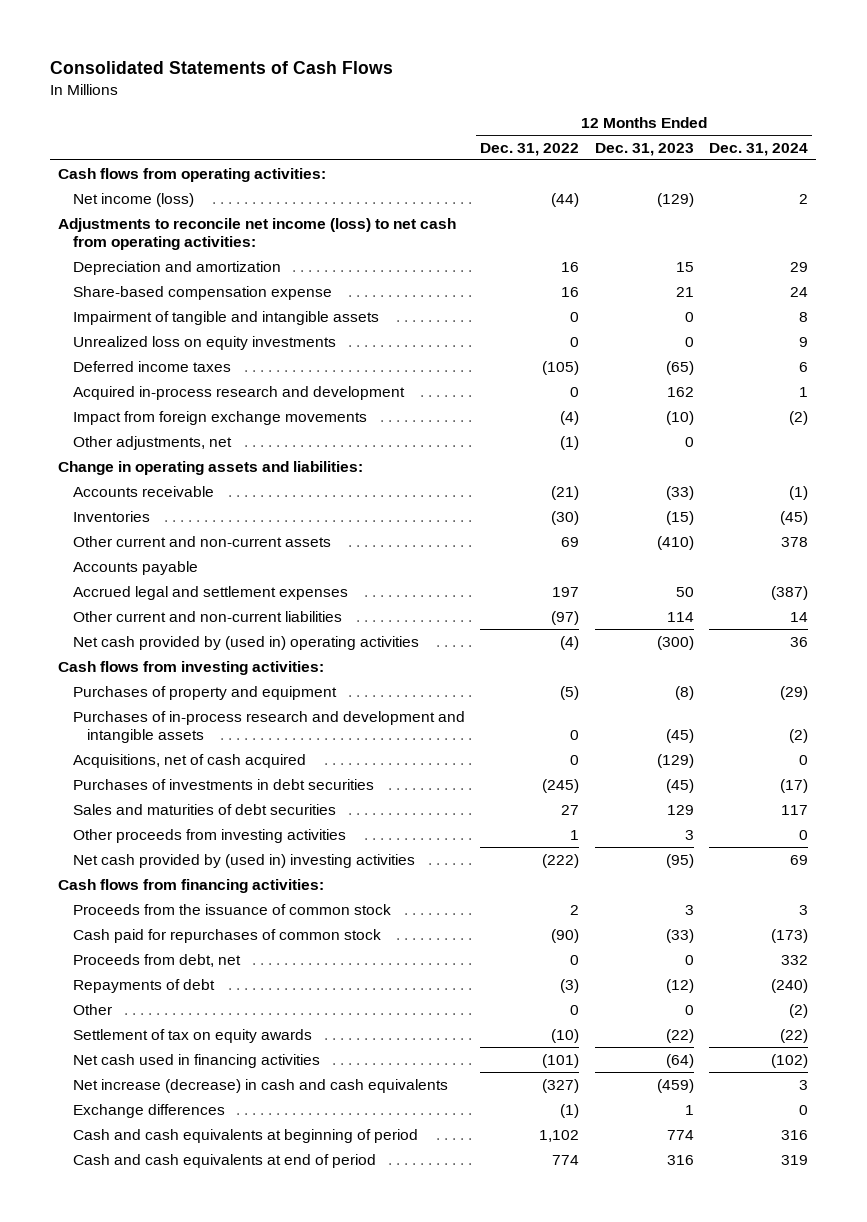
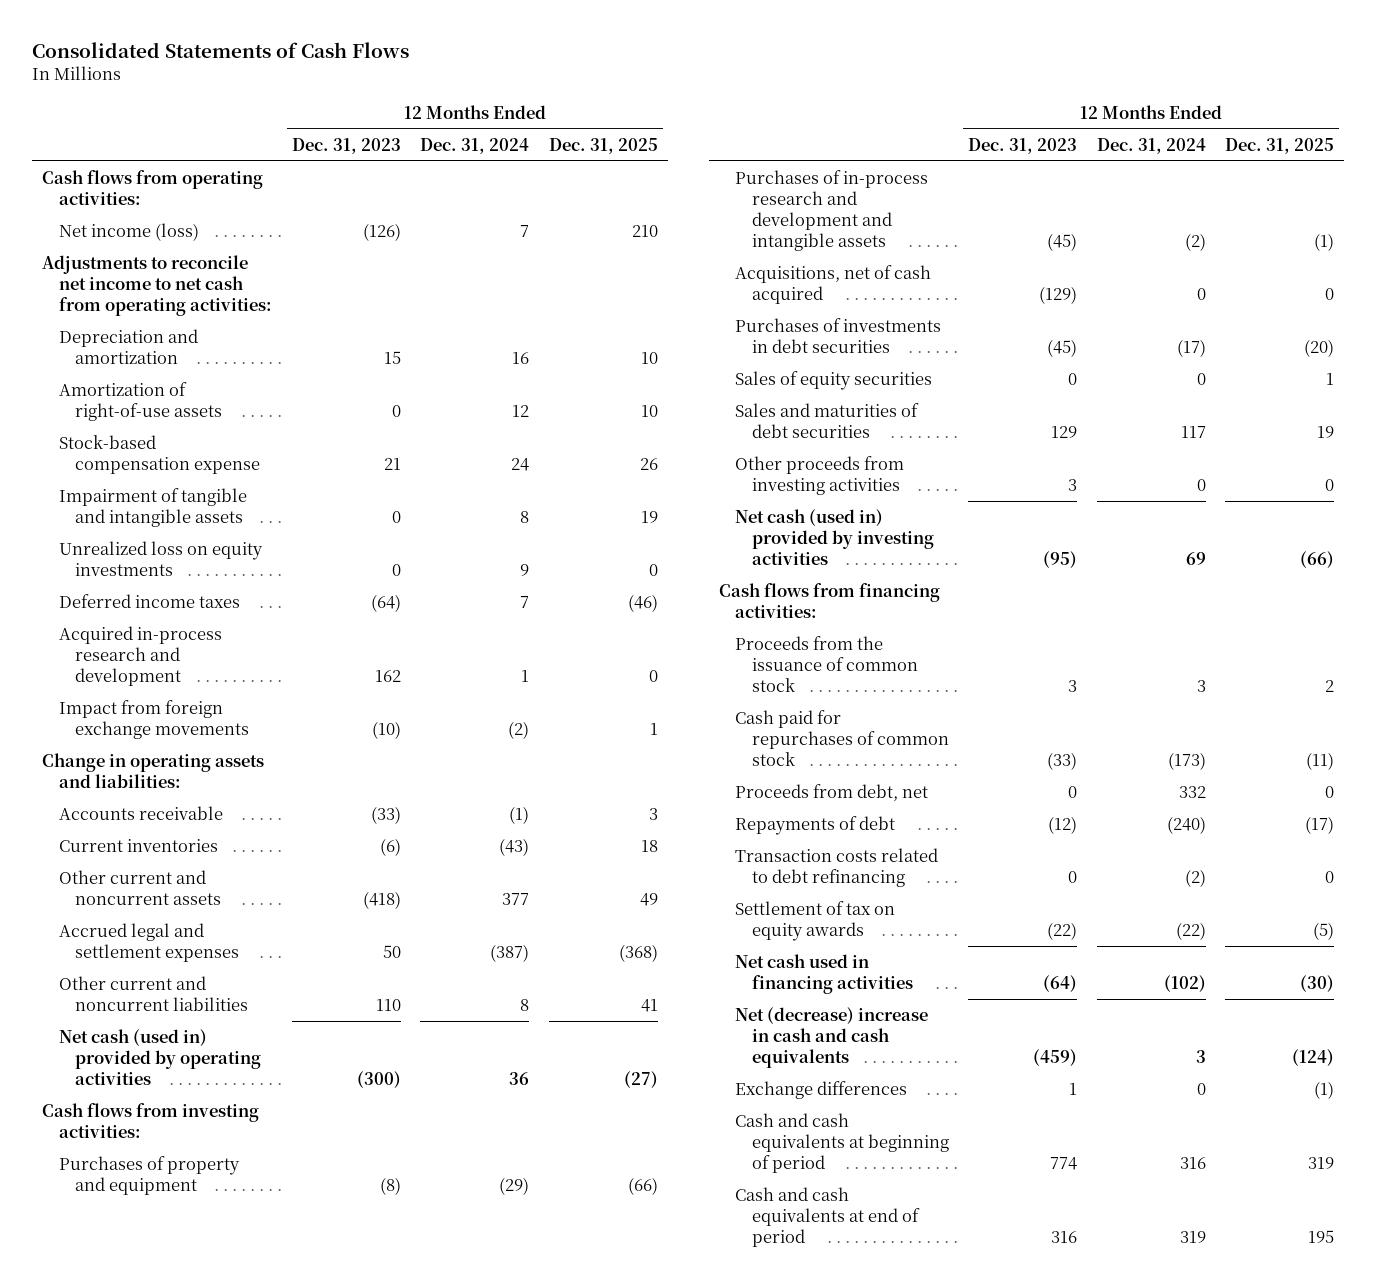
[480,142,580,156] Dec. 31, 2022 -> none
none -> [548,137,658,154] Dec. 31, 2025
[656,192,694,207] (129) -> [362,223,401,242] (126)
[799,193,809,204] 2 -> [520,225,530,238] 7
[58,217,457,250] Adjustments to reconcile net income (loss) to net cash from operating activities: -> [42,255,272,317] Adjustments to reconcile net income to net cash from operating activities:
[790,261,809,272] 29 -> [512,352,530,365] 16
none -> [58,382,222,422] Amortization of right-of-use assets
[72,285,332,300] Share-based compensation expense -> [58,435,260,475] Stock-based compensation expense
[665,360,694,375] (65) -> [370,594,401,613] (64)
[799,361,809,372] 6 -> [520,596,530,609] 7
[72,435,232,450] Other adjustments, net -> none
[72,560,198,575] Accounts payable -> none
[72,510,150,522] Inventories -> [58,839,218,853] Current inventories
[665,510,694,525] (15) -> [379,838,401,857] (6)
[780,510,809,525] (45) -> [499,838,530,857] (43)
[72,535,331,547] Other current and non-current assets -> [58,870,221,906] Other current and noncurrent assets
[656,535,694,550] (410) -> [362,891,401,910] (418)
[781,536,809,547] 378 -> [502,893,530,906] 377
[72,610,342,622] Other current and non-current liabilities -> [58,976,248,1012] Other current and noncurrent liabilities
[666,611,694,622] 114 -> [375,999,401,1012] 110
[790,611,809,622] 14 -> [520,999,530,1012] 8
[72,635,419,650] Net cash provided by (used in) operating activities -> [58,1029,261,1086] Net cash (used in) provided by operating activities
none -> [735,371,933,391] Sales of equity securities
[72,853,415,868] Net cash provided by (used in) investing activities -> [735,509,934,566] Net cash (used in) provided by investing activities
[72,1003,112,1015] Other -> none
none -> [735,848,939,888] Transaction costs related to debt refinancing
[72,1078,448,1093] Net increase (decrease) in cash and cash equivalents -> [735,1007,929,1069] Net (decrease) increase in cash and cash equivalents

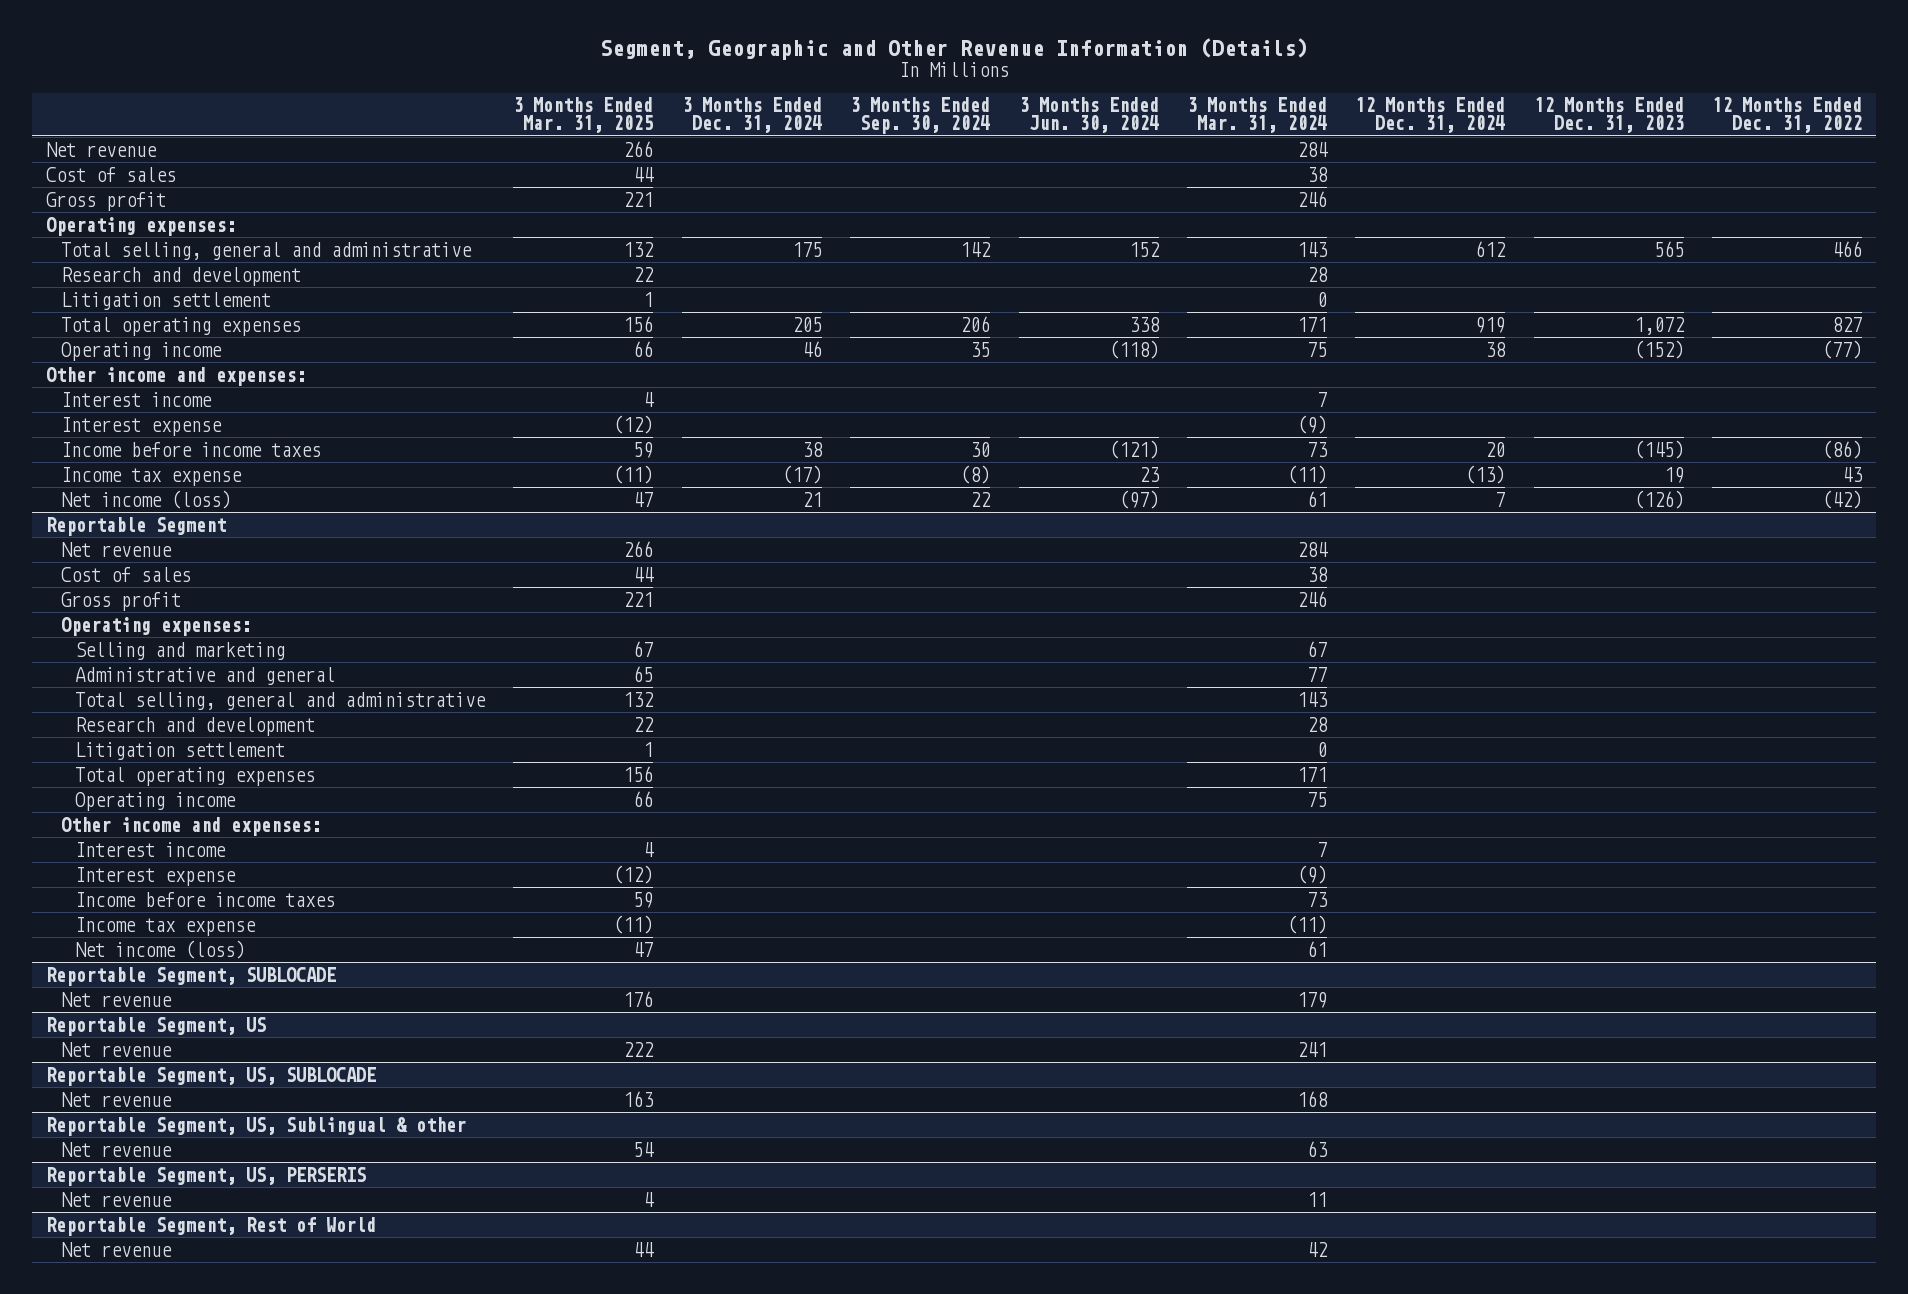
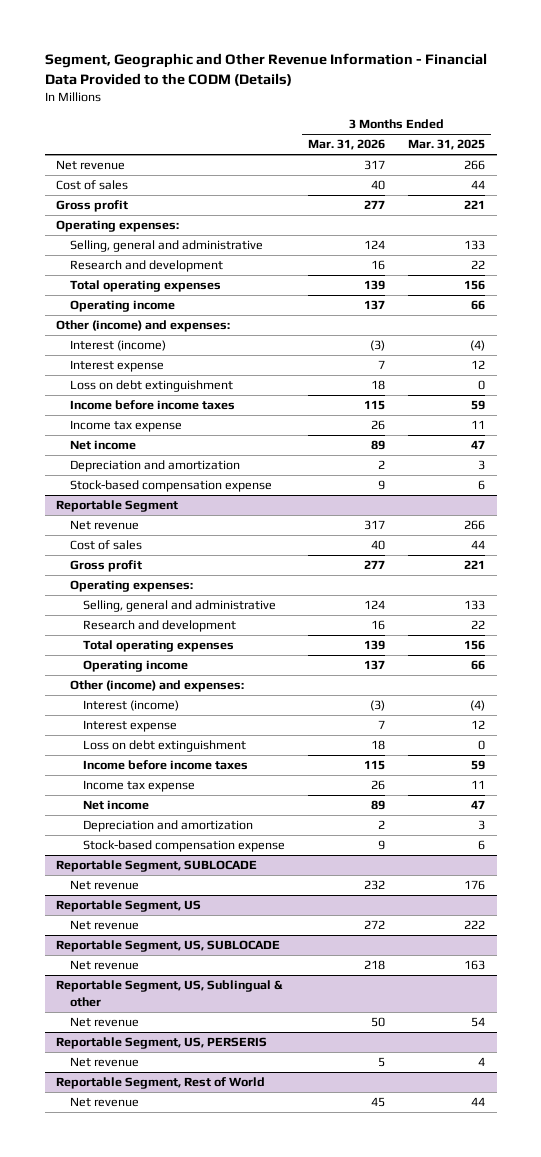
[600,38,1309,61] Segment, Geographic and Other Revenue Information (Details) -> [44,53,487,87] Segment, Geographic and Other Revenue Information - Financial Data Provided to the CODM (Details)
[681,97,822,134] 3 Months Ended Dec. 31, 2024 -> none
[850,97,991,135] 3 Months Ended Sep. 30, 2024 -> none
[1018,97,1159,134] 3 Months Ended Jun. 30, 2024 -> none
[1186,97,1327,134] 3 Months Ended Mar. 31, 2024 -> none
[1355,97,1506,134] 12 Months Ended Dec. 31, 2024 -> none
[1533,97,1684,134] 12 Months Ended Dec. 31, 2023 -> none
[1711,97,1862,134] 12 Months Ended Dec. 31, 2022 -> none
none -> [308,139,386,151] Mar. 31, 2026
[60,241,472,260] Total selling, general and administrative -> [69,240,263,253] Selling, general and administrative
[623,241,655,257] 132 -> [464,240,486,251] 133
[60,291,271,310] Litigation settlement -> none
[46,366,307,386] Other income and expenses: -> [56,320,231,333] Other (income) and expenses:
[60,391,212,407] Interest income -> [69,340,166,352] Interest (income)
[643,391,655,407] 4 -> [470,340,486,352] (4)
[613,414,654,434] (12) -> [471,360,486,370] 12
none -> [69,380,233,393] Loss on debt extinguishment
[613,464,654,484] (11) -> [471,420,486,430] 11
[60,489,231,509] Net income (loss) -> [69,440,136,451] Net income
none -> [69,460,240,473] Depreciation and amortization
none -> [69,480,272,493] Stock-based compensation expense
[75,641,286,660] Selling and marketing -> none
[75,666,336,685] Administrative and general -> none
[75,691,487,710] Total selling, general and administrative -> [83,600,277,613] Selling, general and administrative
[623,691,655,707] 132 -> [464,600,486,611] 133
[75,741,286,760] Litigation settlement -> none
[60,816,321,836] Other income and expenses: -> [69,680,244,693] Other (income) and expenses:
[75,841,227,857] Interest income -> [83,700,180,712] Interest (income)
[643,841,655,857] 4 -> [470,700,486,712] (4)
[613,864,654,884] (12) -> [471,720,486,730] 12
none -> [83,740,247,753] Loss on debt extinguishment
[613,914,654,934] (11) -> [471,780,486,790] 11
[75,939,246,959] Net income (loss) -> [83,800,150,811] Net income
none -> [83,820,254,833] Depreciation and amortization
none -> [83,840,286,853] Stock-based compensation expense

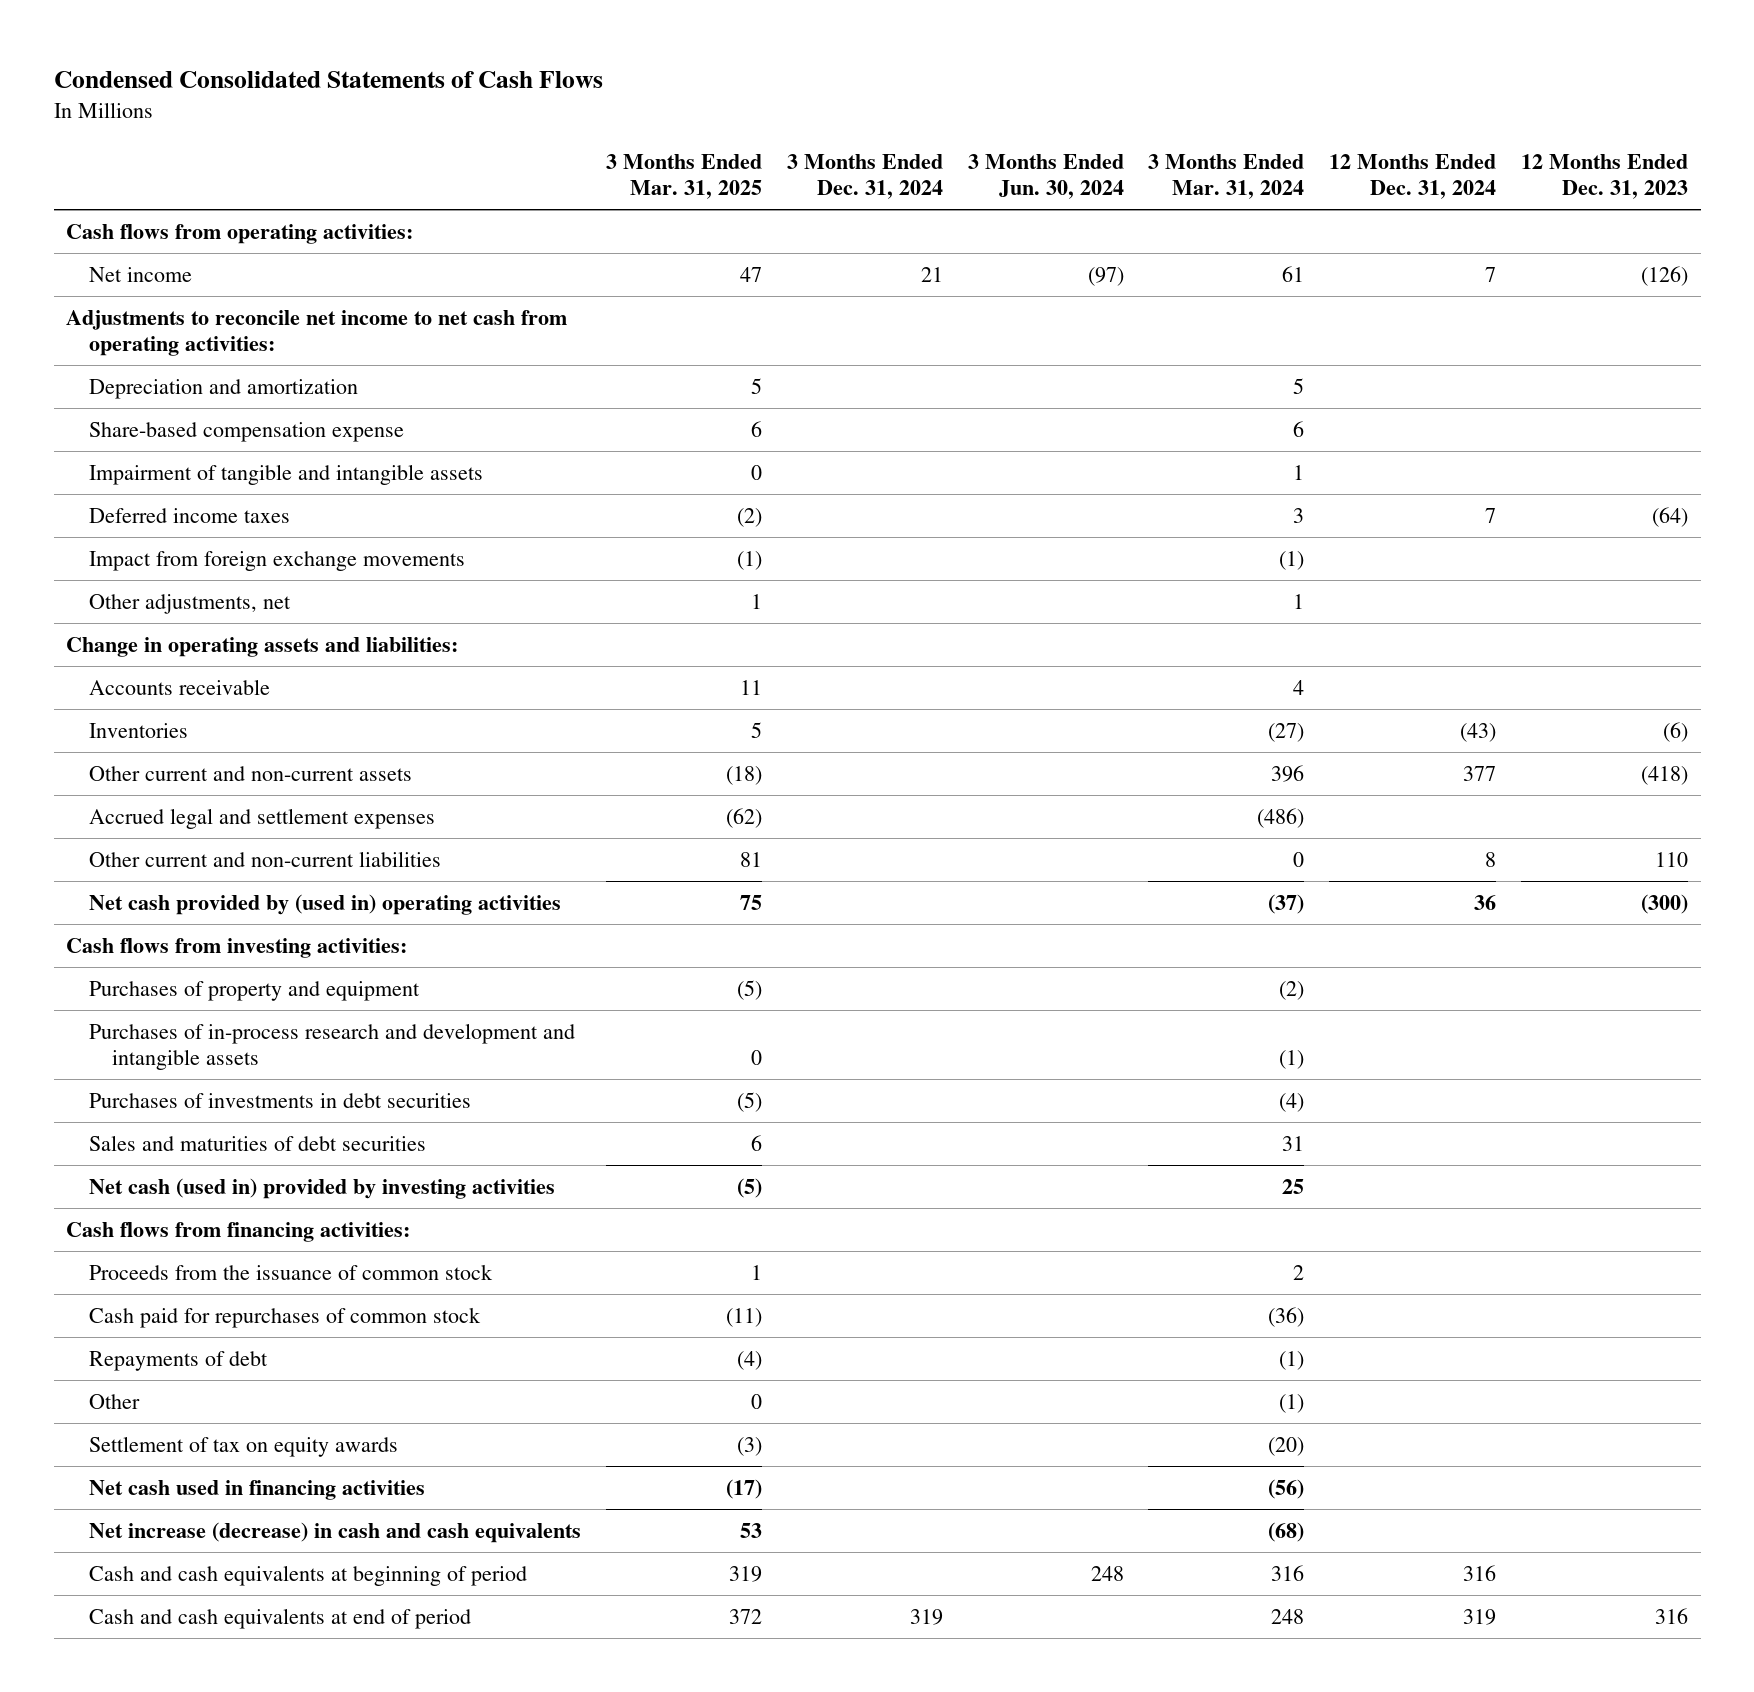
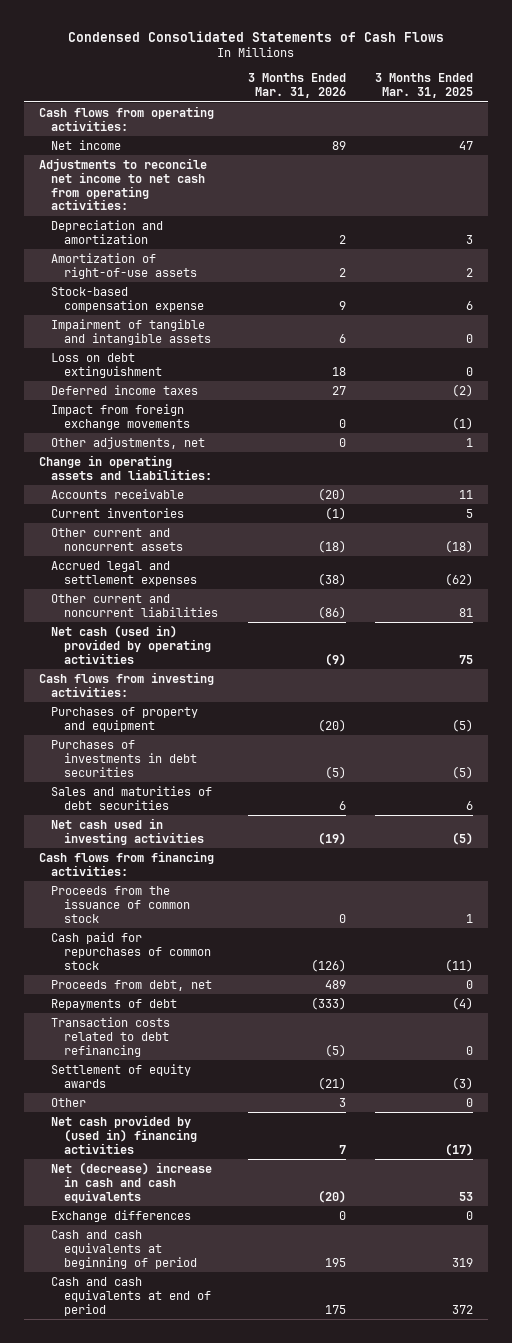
[786,154,943,200] 3 Months Ended Dec. 31, 2024 -> none
[967,154,1124,200] 3 Months Ended Jun. 30, 2024 -> none
[1148,154,1305,200] 3 Months Ended Mar. 31, 2024 -> none
[1329,154,1497,200] 12 Months Ended Dec. 31, 2024 -> none
[1521,154,1689,200] 12 Months Ended Dec. 31, 2023 -> none
none -> [247,73,346,99] 3 Months Ended Mar. 31, 2026
[750,377,762,394] 5 -> [466,234,474,244] 3
none -> [51,252,197,279] Amortization of right-of-use assets
[88,421,404,442] Share-based compensation expense -> [51,286,204,312] Stock-based compensation expense
none -> [51,352,162,378] Loss on debt extinguishment
[88,722,188,738] Inventories -> [51,507,185,518] Current inventories
[88,765,412,781] Other current and non-current assets -> [51,527,183,551] Other current and noncurrent assets
[88,850,441,867] Other current and non-current liabilities -> [51,593,218,617] Other current and noncurrent liabilities
[88,893,561,915] Net cash provided by (used in) operating activities -> [51,624,211,664] Net cash (used in) provided by operating activities
[88,1022,575,1070] Purchases of in-process research and development and intangible assets -> none
[88,1177,555,1199] Net cash (used in) provided by investing activities -> [51,817,204,845] Net cash used in investing activities
none -> [51,979,213,991] Proceeds from debt, net
none -> [51,1016,171,1057] Transaction costs related to debt refinancing
none -> [51,1063,192,1088] Settlement of equity awards
[88,1435,398,1457] Settlement of tax on equity awards -> none
[88,1479,425,1500] Net cash used in financing activities -> [51,1114,197,1154] Net cash provided by (used in) financing activities
[88,1521,581,1543] Net increase (decrease) in cash and cash equivalents -> [51,1161,213,1203] Net (decrease) increase in cash and cash equivalents
none -> [51,1209,192,1222] Exchange differences

